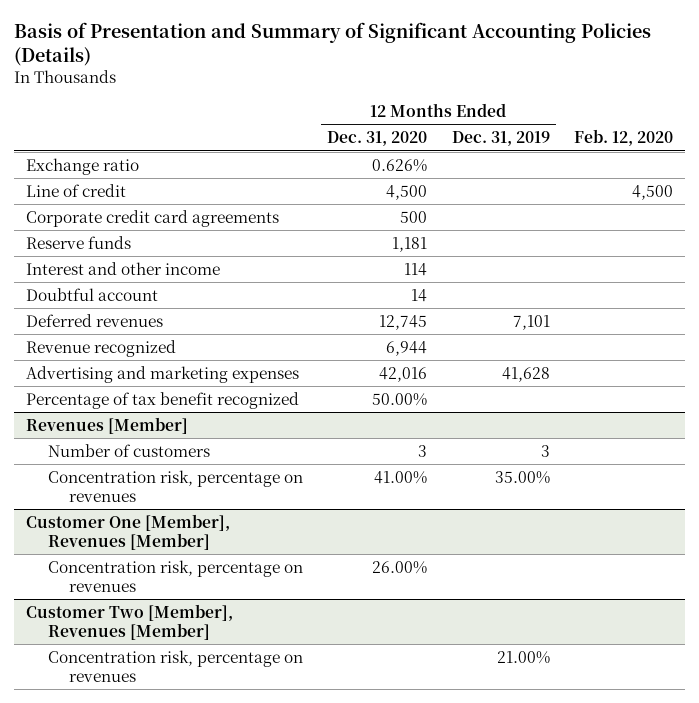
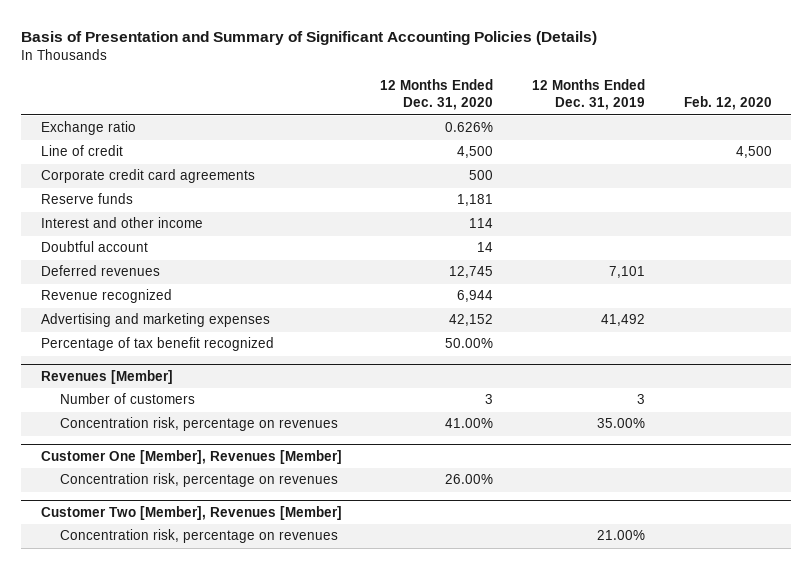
[379,366,428,382] 42,016 -> [449,314,494,327] 42,152
[501,366,550,382] 41,628 -> [601,314,646,327] 41,492

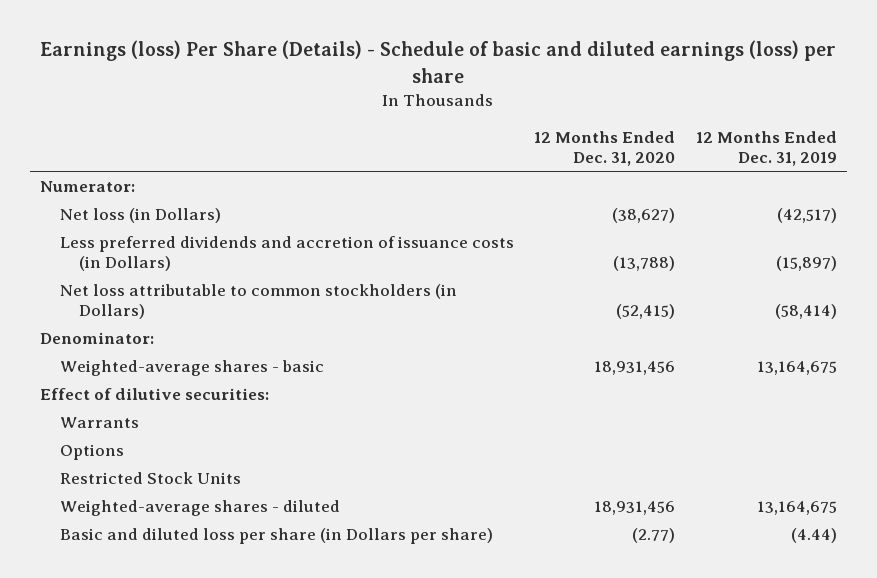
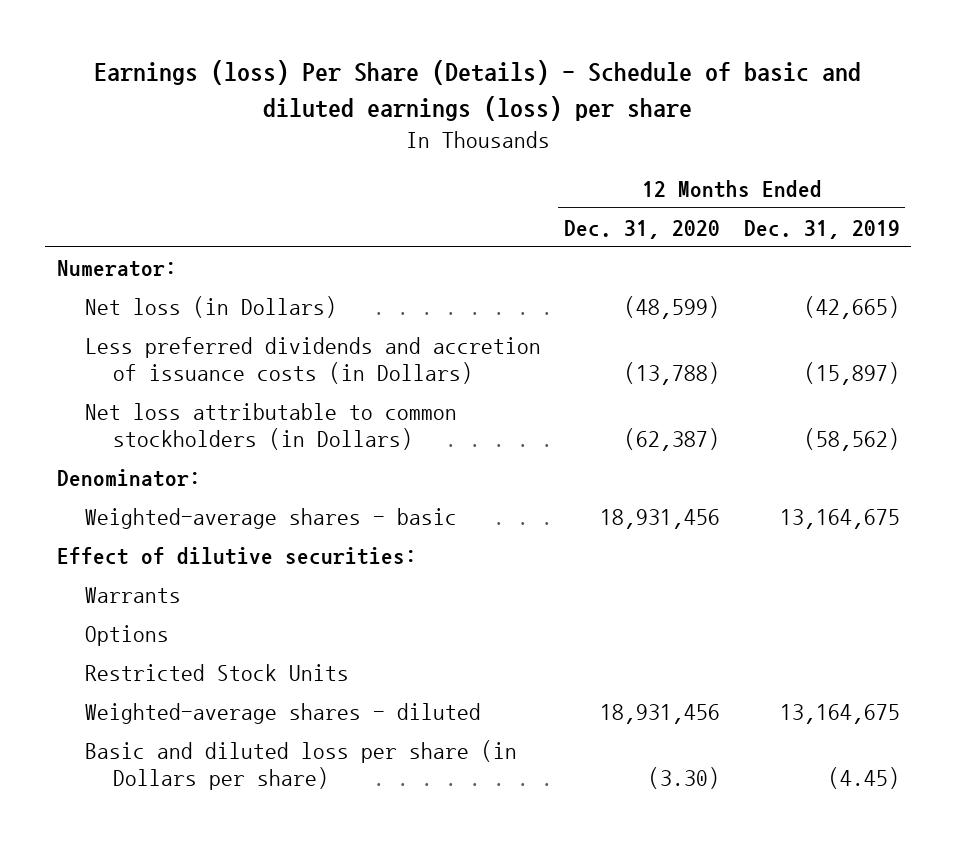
[612,207,676,223] (38,627) -> [624,295,721,319] (48,599)
[776,207,837,223] (42,517) -> [803,295,900,319] (42,665)
[616,303,676,319] (52,415) -> [624,428,721,452] (62,387)
[774,303,837,319] (58,414) -> [803,428,900,452] (58,562)
[632,527,676,543] (2.77) -> [648,767,721,790] (3.30)
[790,527,837,543] (4.44) -> [827,767,900,790] (4.45)

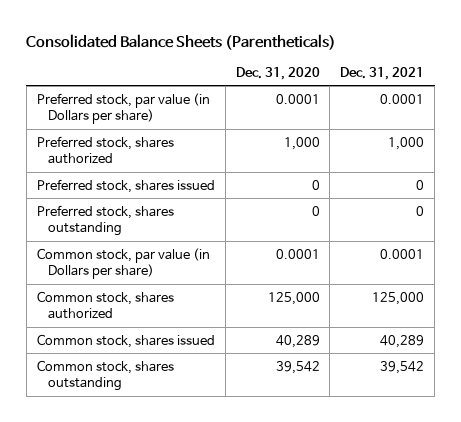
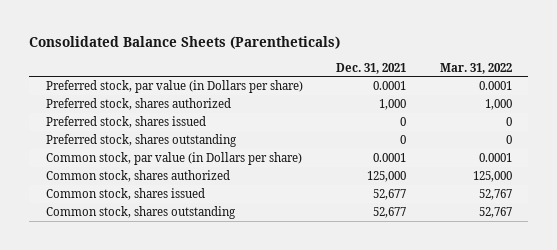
[235,67,320,81] Dec. 31, 2020 -> none
none -> [439,62,512,74] Mar. 31, 2022
[380,334,425,348] 40,289 -> [373,189,407,201] 52,677
[380,360,425,374] 39,542 -> [373,207,407,219] 52,677

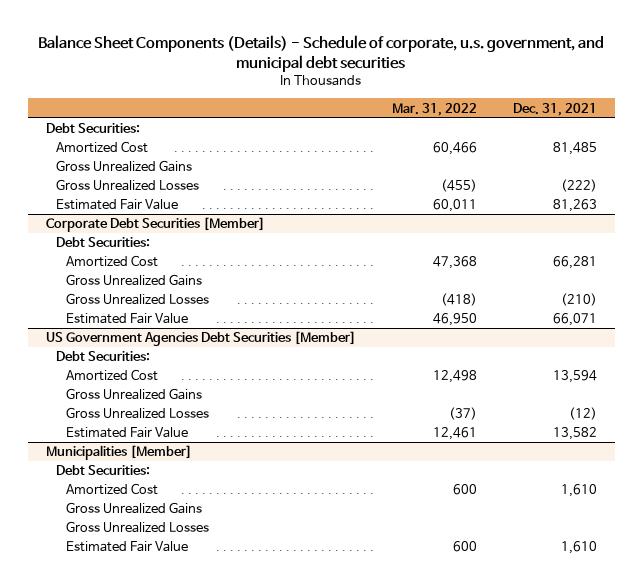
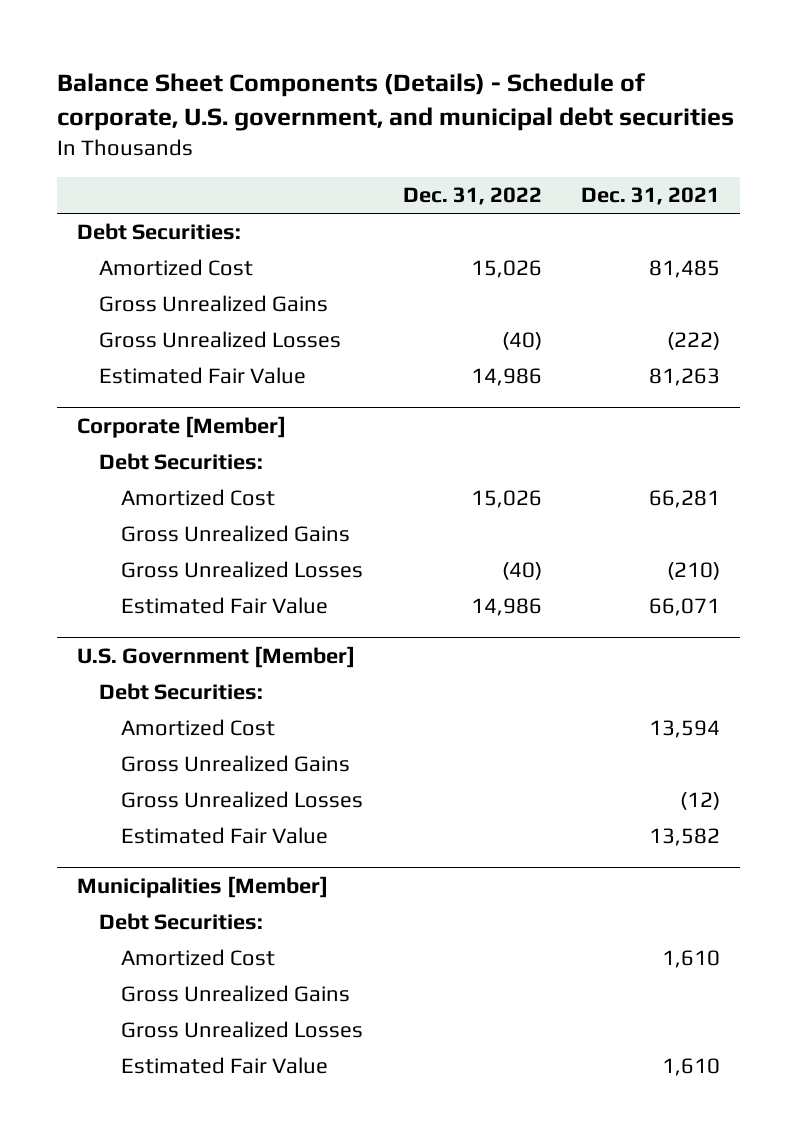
[38,34,605,72] Balance Sheet Components (Details) - Schedule of corporate, u.s. government, and municipal debt securities -> [57,73,735,132] Balance Sheet Components (Details) - Schedule of corporate, U.S. government, and municipal debt securities
[391,102,477,116] Mar. 31, 2022 -> none
none -> [402,187,542,206] Dec. 31, 2022
[45,217,265,233] Corporate Debt Securities [Member] -> [77,415,287,438] Corporate [Member]
[45,331,356,347] US Government Agencies Debt Securities [Member] -> [77,645,356,668] U.S. Government [Member]

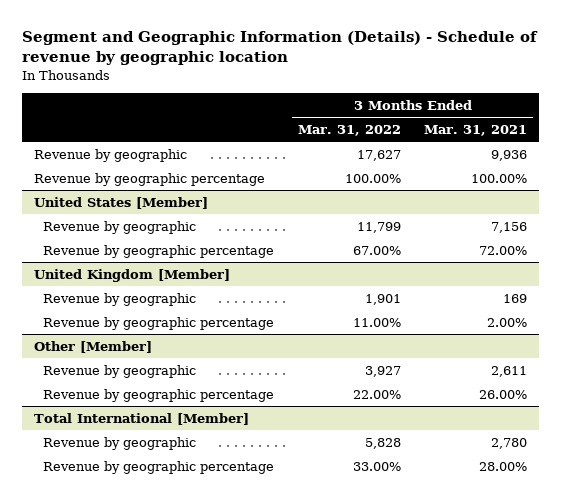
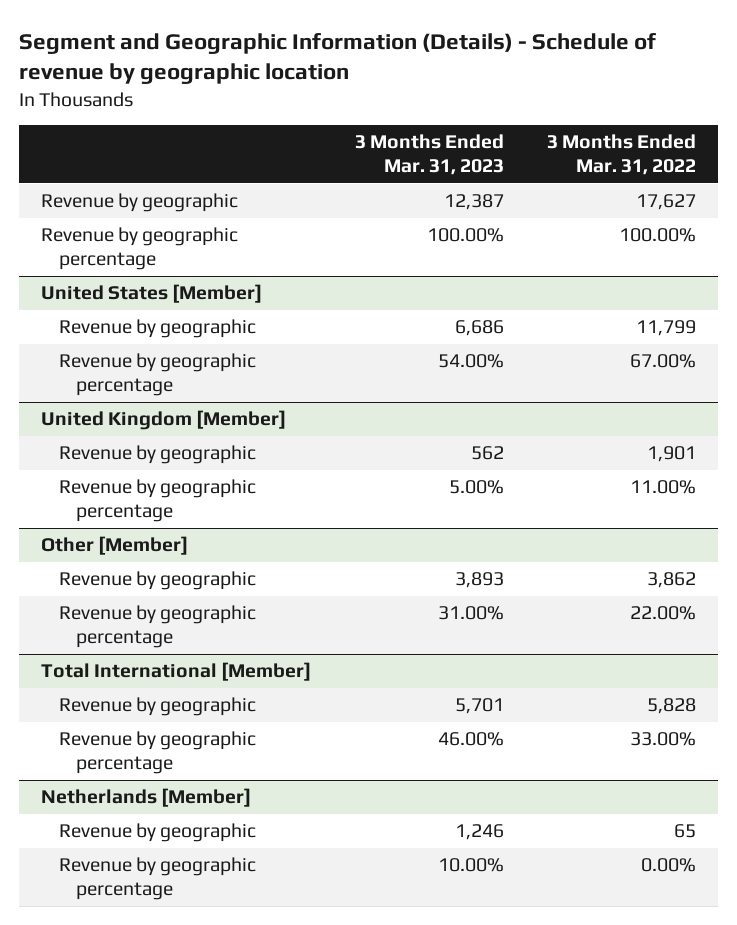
[424,124,528,136] Mar. 31, 2021 -> none
none -> [354,134,504,176] 3 Months Ended Mar. 31, 2023
[364,365,401,377] 3,927 -> [647,572,697,589] 3,862
none -> [40,788,251,808] Netherlands [Member]
none -> [58,823,256,843] Revenue by geographic
none -> [58,857,256,901] Revenue by geographic percentage

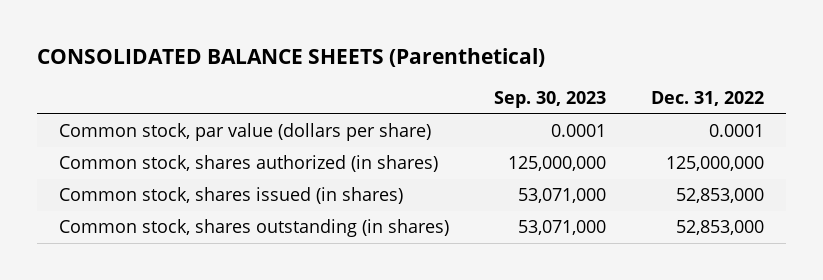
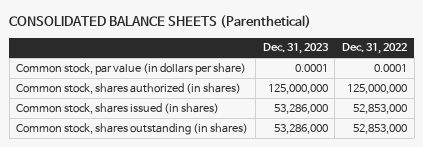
[494,90,607,108] Sep. 30, 2023 -> none
none -> [262,43,329,55] Dec. 31, 2023
[59,123,432,142] Common stock, par value (dollars per share) -> [16,62,247,75] Common stock, par value (in dollars per share)

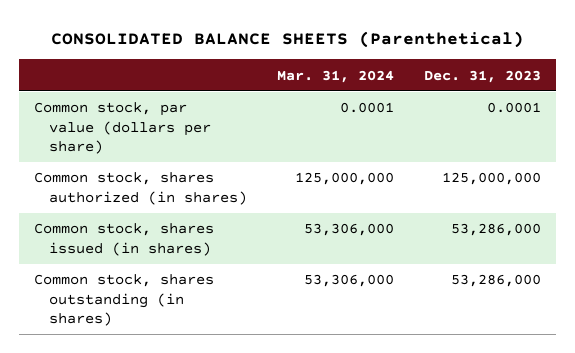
[341,43,407,55] Dec. 31, 2022 -> none
none -> [276,69,394,83] Mar. 31, 2024
[16,62,247,75] Common stock, par value (in dollars per share) -> [34,102,211,155] Common stock, par value (dollars per share)

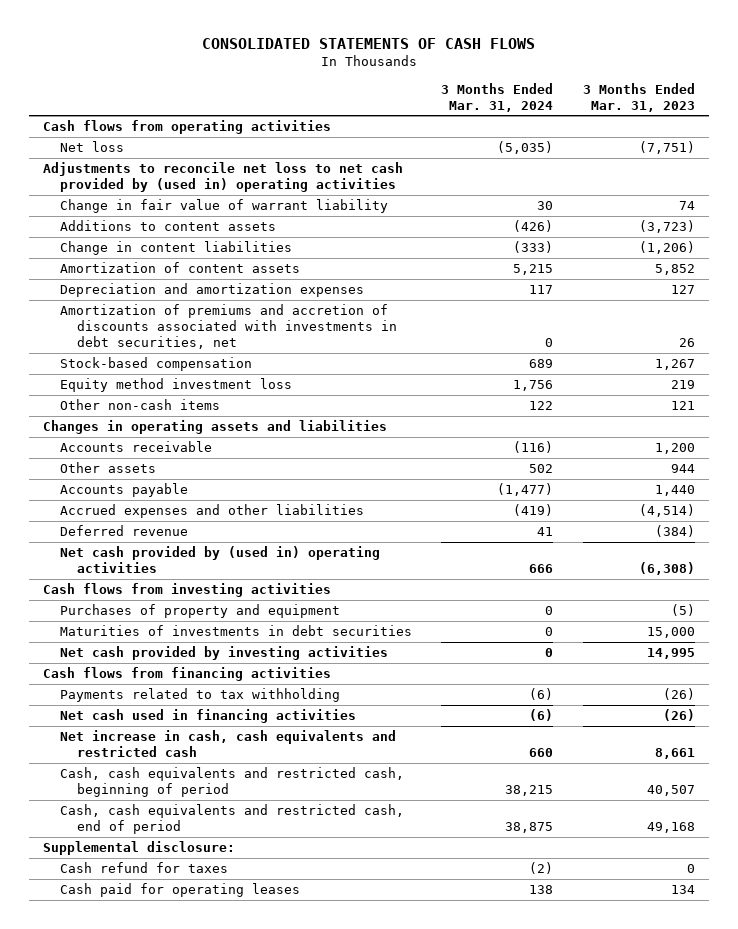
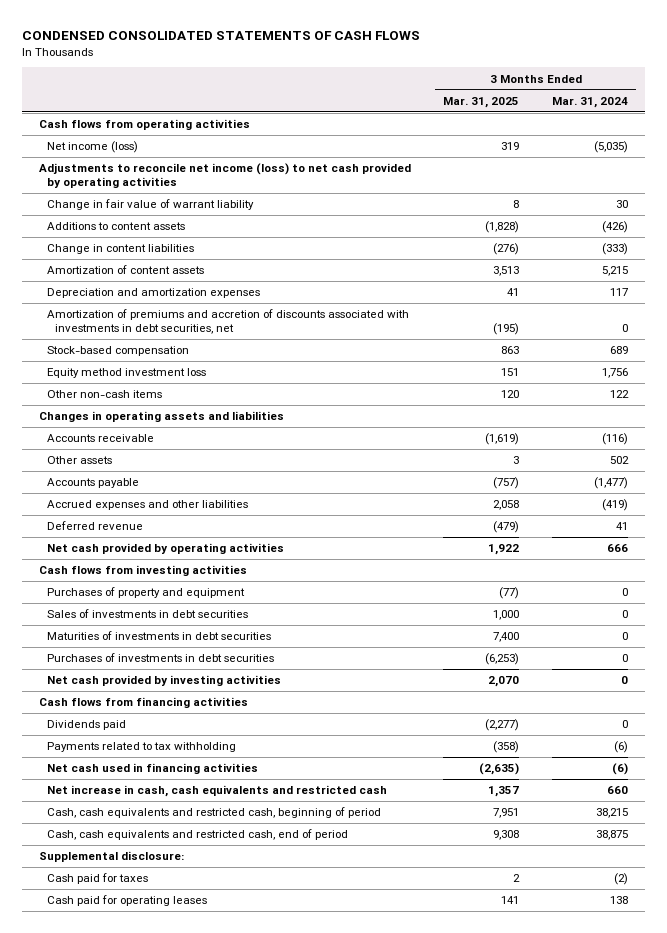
[202,37,536,49] CONSOLIDATED STATEMENTS OF CASH FLOWS -> [22,31,421,41] CONDENSED CONSOLIDATED STATEMENTS OF CASH FLOWS
[582,82,695,112] 3 Months Ended Mar. 31, 2023 -> none
none -> [443,96,520,108] Mar. 31, 2025
[60,141,125,153] Net loss -> [46,141,138,154] Net income (loss)
[43,162,404,193] Adjustments to reconcile net loss to net cash provided by (used in) operating activities -> [38,163,411,189] Adjustments to reconcile net income (loss) to net cash provided by operating activities
[60,546,381,574] Net cash provided by (used in) operating activities -> [46,543,284,555] Net cash provided by operating activities
none -> [46,609,248,619] Sales of investments in debt securities
none -> [46,653,274,663] Purchases of investments in debt securities
none -> [46,720,126,731] Dividends paid
[60,862,229,874] Cash refund for taxes -> [46,873,148,885] Cash paid for taxes

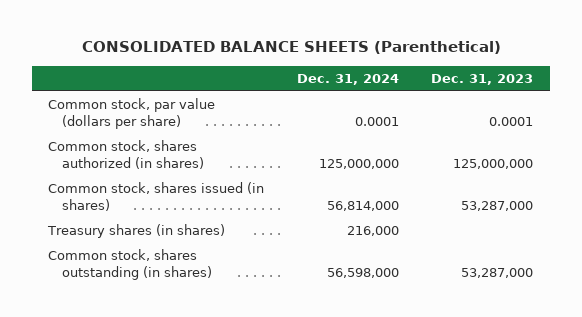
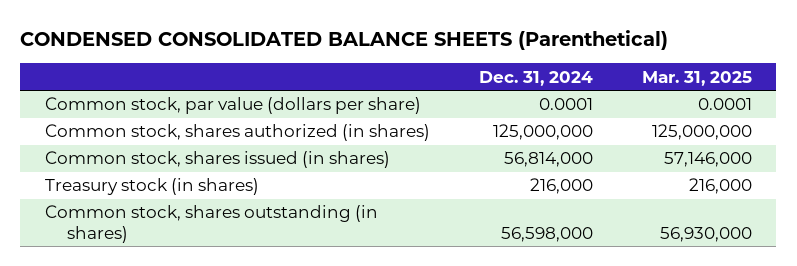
[81,41,501,55] CONSOLIDATED BALANCE SHEETS (Parenthetical) -> [20,30,669,51] CONDENSED CONSOLIDATED BALANCE SHEETS (Parenthetical)
[431,73,534,85] Dec. 31, 2023 -> none
none -> [641,70,752,86] Mar. 31, 2025
[47,224,226,239] Treasury shares (in shares) -> [44,178,259,196] Treasury stock (in shares)

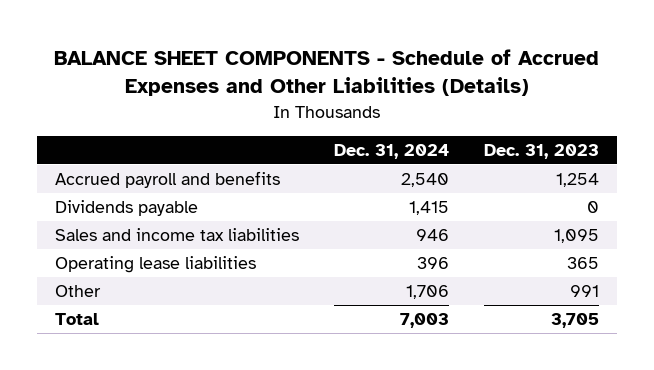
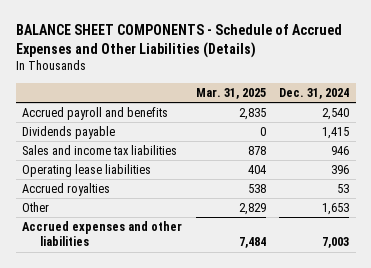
[484,144,600,160] Dec. 31, 2023 -> none
none -> [195,87,266,99] Mar. 31, 2025
none -> [22,183,111,197] Accrued royalties
[405,285,449,300] 1,706 -> [322,203,350,216] 1,653
[54,313,99,326] Total -> [22,221,183,247] Accrued expenses and other liabilities

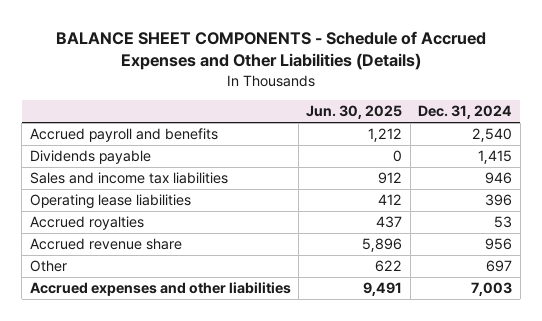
[195,87,266,99] Mar. 31, 2025 -> none
none -> [306,105,403,120] Jun. 30, 2025
none -> [29,238,182,251] Accrued revenue share
[322,203,350,216] 1,653 -> [486,260,513,273] 697

